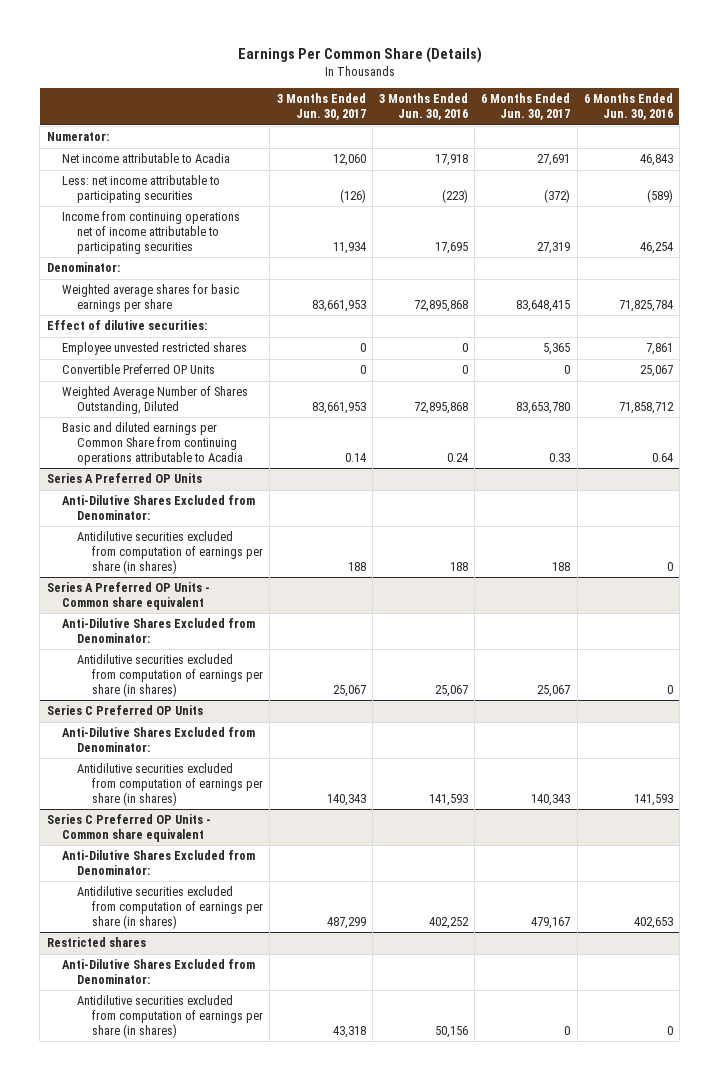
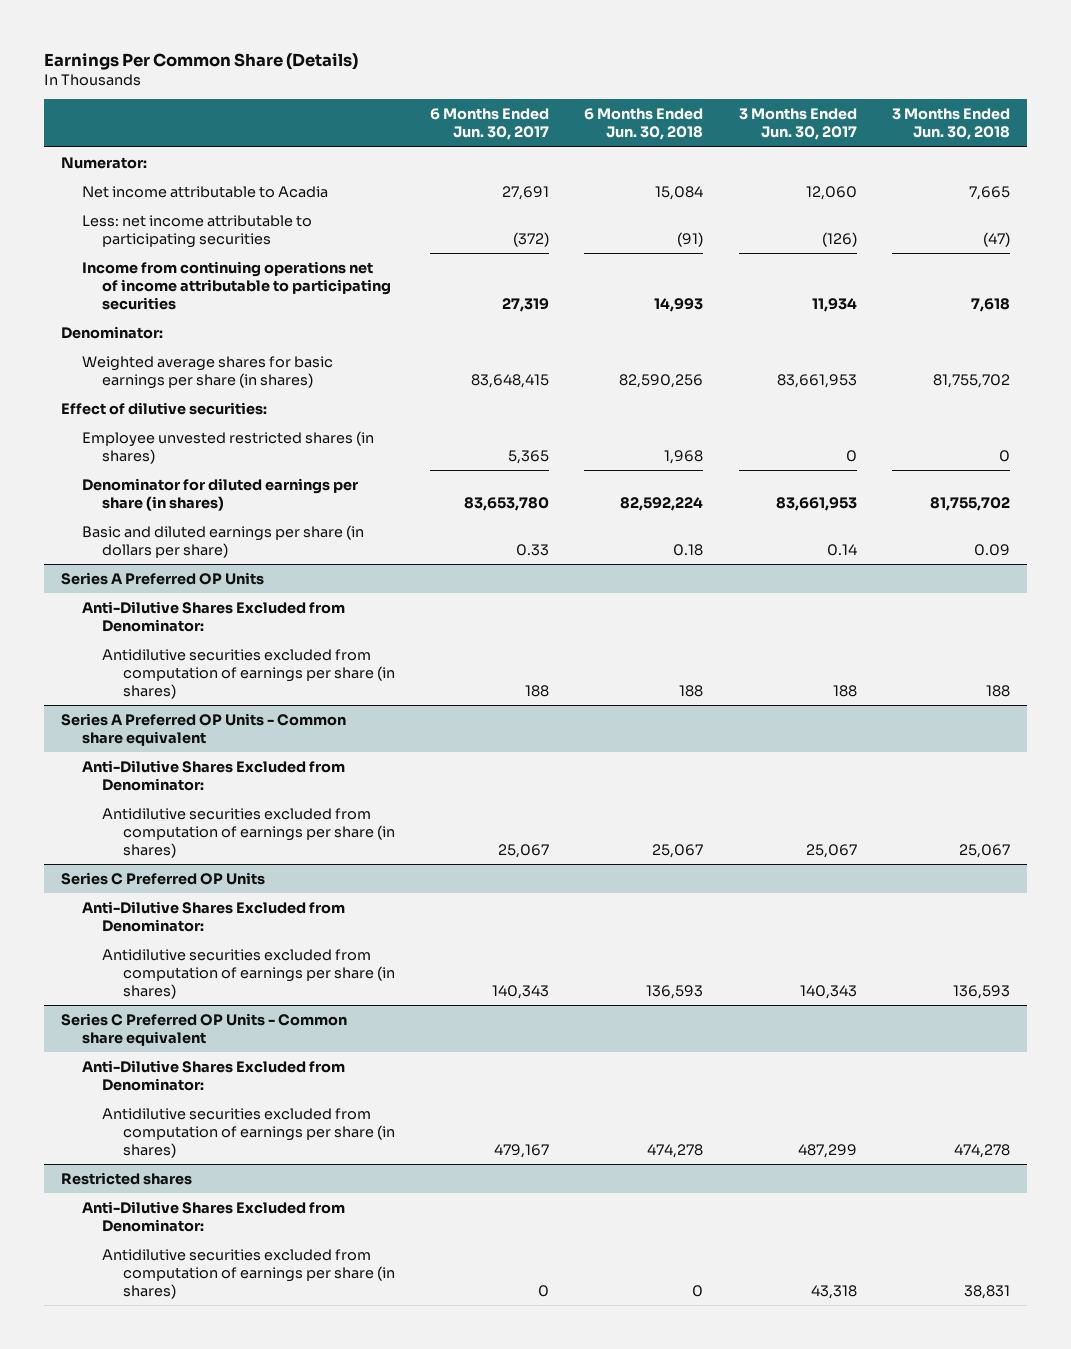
[378,93,468,121] 3 Months Ended Jun. 30, 2016 -> none
[583,93,673,121] 6 Months Ended Jun. 30, 2016 -> none
none -> [584,108,704,141] 6 Months Ended Jun. 30, 2018
none -> [891,108,1010,141] 3 Months Ended Jun. 30, 2018
[61,284,239,313] Weighted average shares for basic earnings per share -> [81,355,333,389] Weighted average shares for basic earnings per share (in shares)
[61,364,215,375] Convertible Preferred OP Units -> none
[61,342,247,356] Employee unvested restricted shares -> [81,430,374,464] Employee unvested restricted shares (in shares)
[61,386,248,415] Weighted Average Number of Shares Outstanding, Diluted -> [81,477,358,511] Denominator for diluted earnings per share (in shares)
[61,422,244,466] Basic and diluted earnings per Common Share from continuing operations attributable to Acadia -> [81,524,364,558] Basic and diluted earnings per share (in dollars per share)

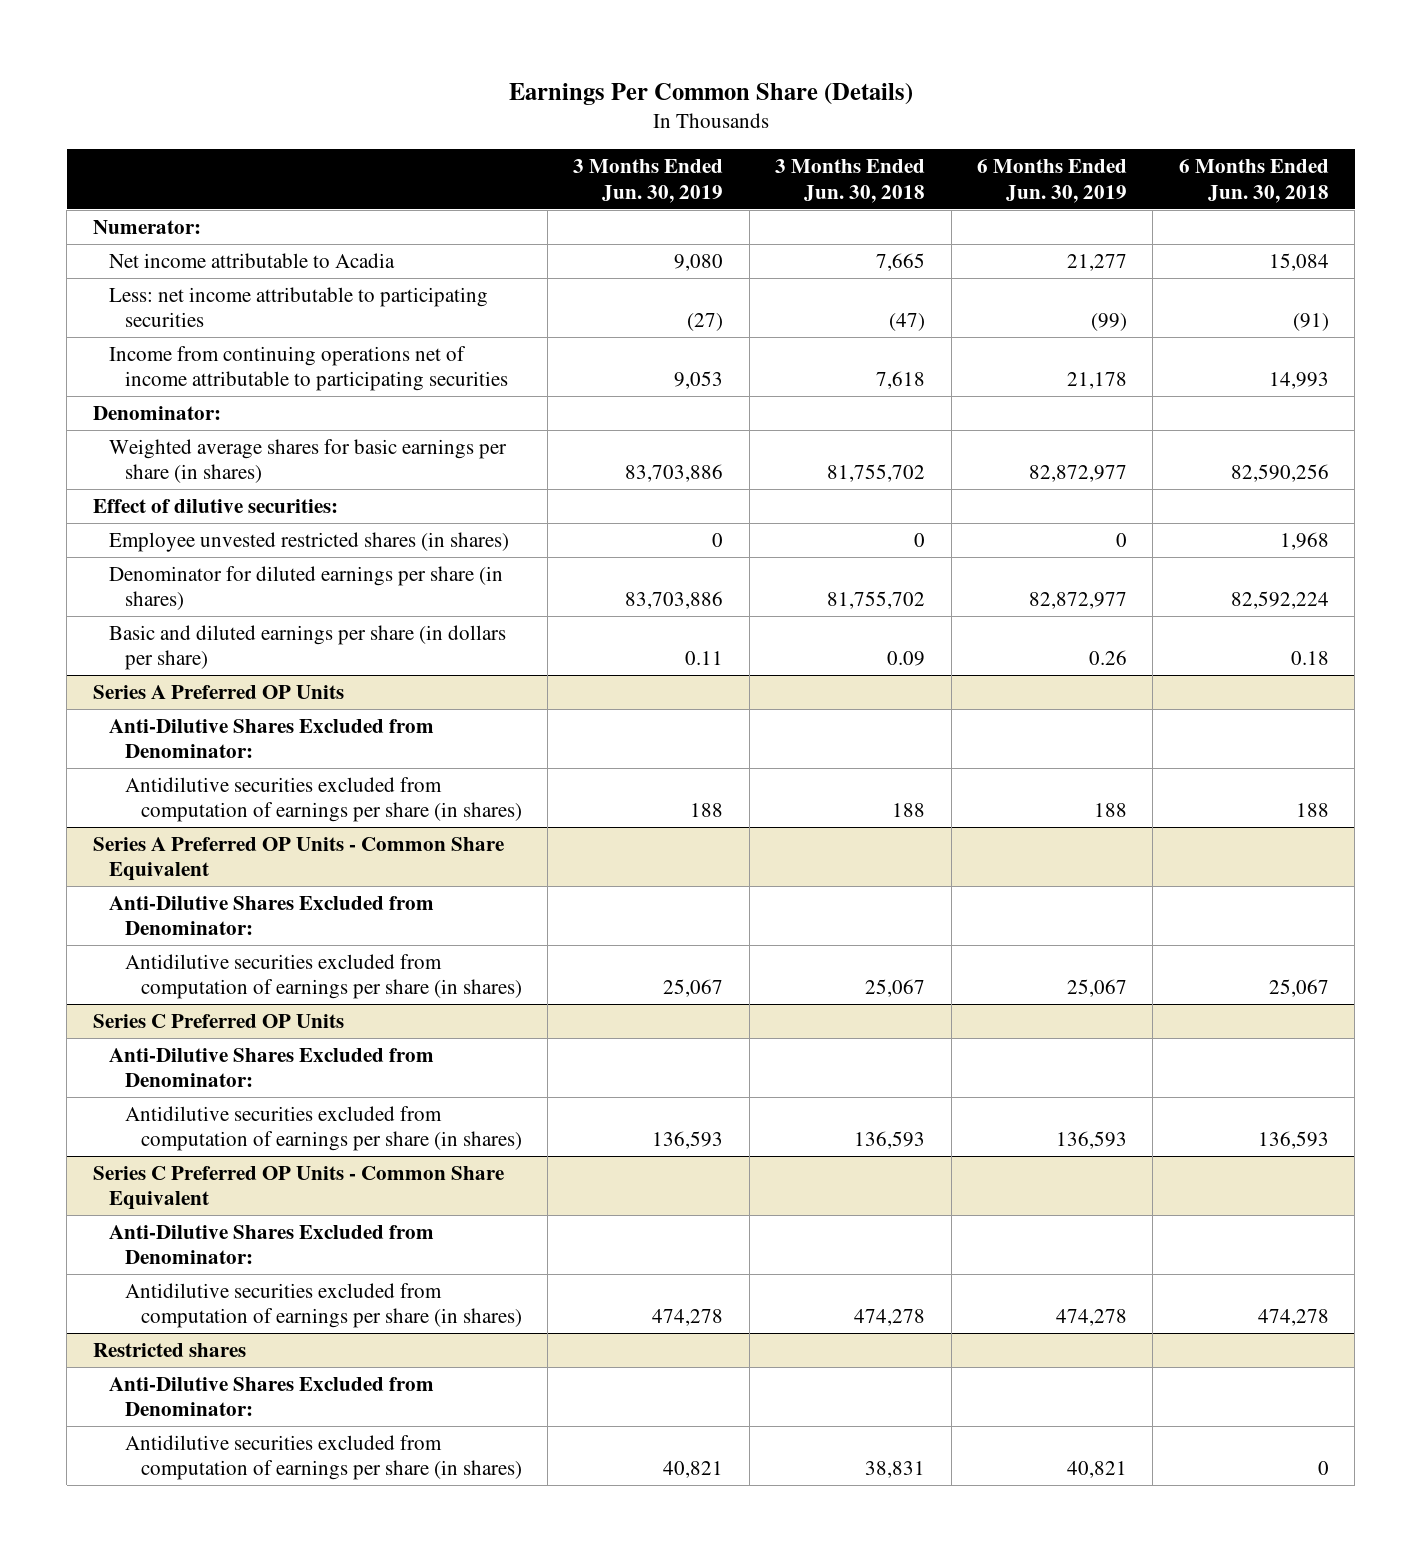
[430,108,550,141] 6 Months Ended Jun. 30, 2017 -> none
[738,108,857,141] 3 Months Ended Jun. 30, 2017 -> none
none -> [573,159,724,203] 3 Months Ended Jun. 30, 2019
none -> [976,159,1127,203] 6 Months Ended Jun. 30, 2019
[61,712,347,746] Series A Preferred OP Units - Common share equivalent -> [92,836,504,882] Series A Preferred OP Units - Common Share Equivalent
[61,1012,348,1046] Series C Preferred OP Units - Common share equivalent -> [92,1165,504,1211] Series C Preferred OP Units - Common Share Equivalent

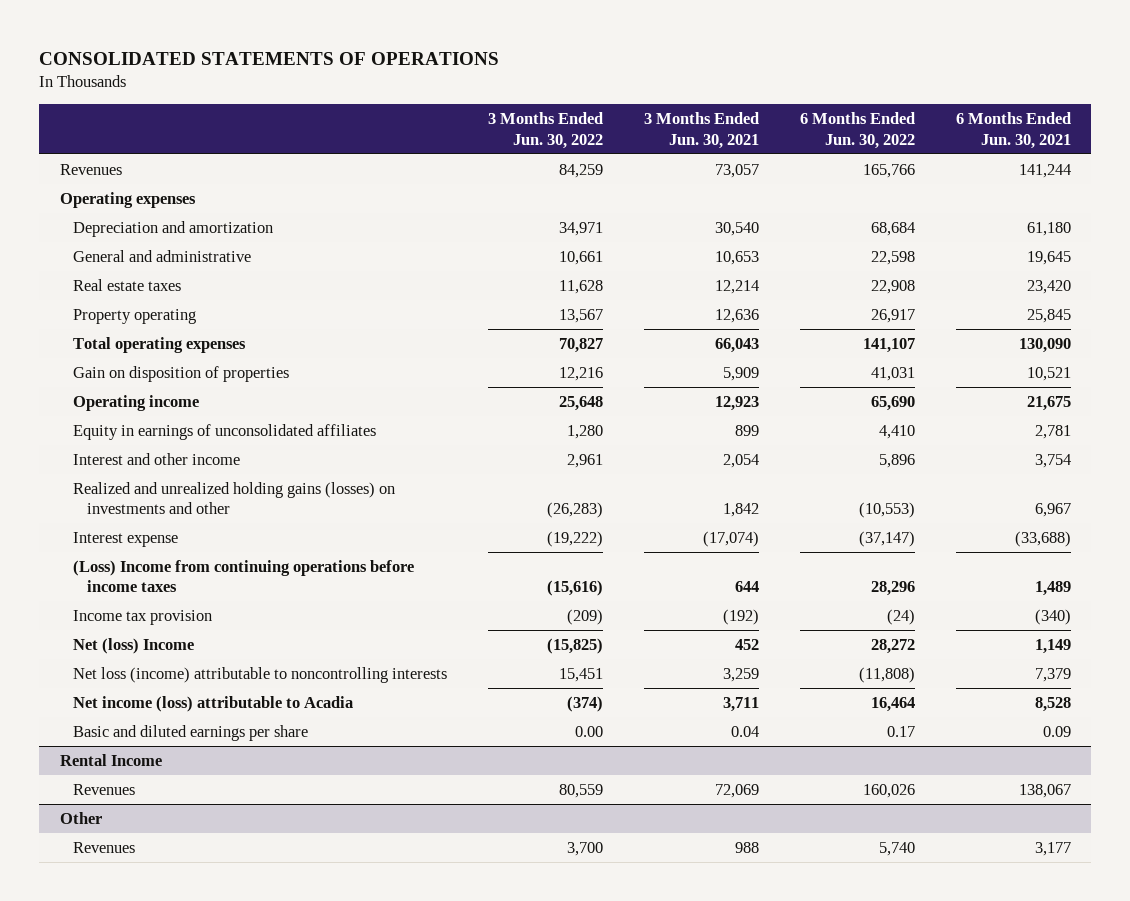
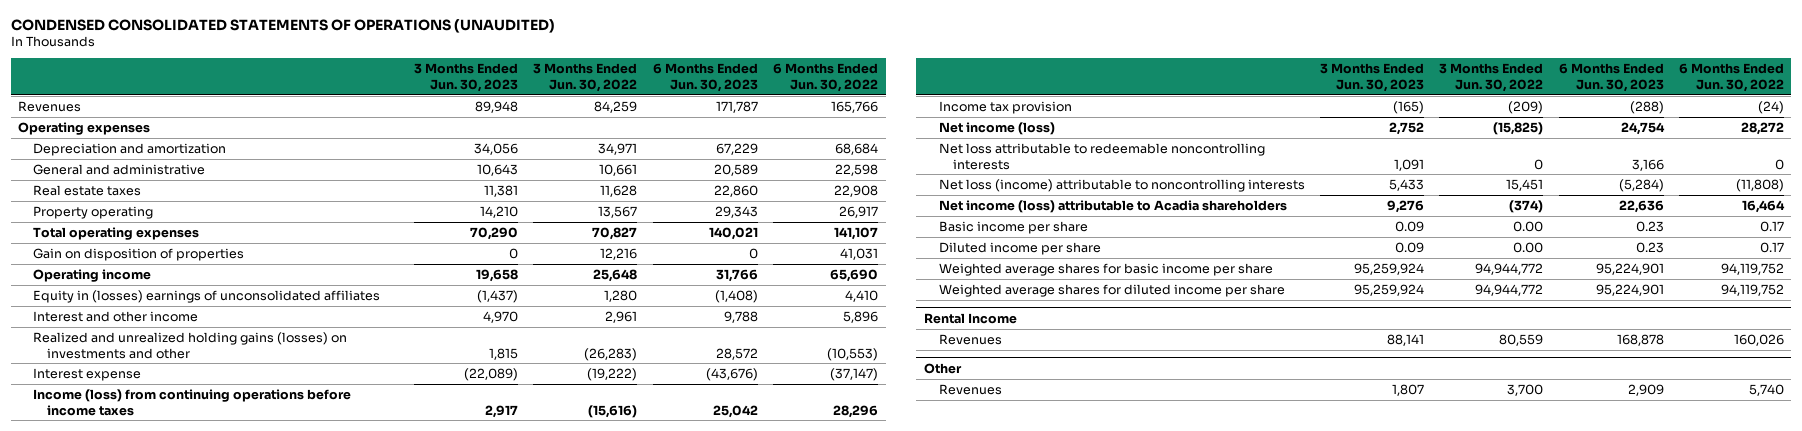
[39,52,500,66] CONSOLIDATED STATEMENTS OF OPERATIONS -> [10,18,555,33] CONDENSED CONSOLIDATED STATEMENTS OF OPERATIONS (UNAUDITED)
[643,111,759,149] 3 Months Ended Jun. 30, 2021 -> none
[955,111,1071,149] 6 Months Ended Jun. 30, 2021 -> none
none -> [414,63,519,92] 3 Months Ended Jun. 30, 2023
none -> [652,63,758,92] 6 Months Ended Jun. 30, 2023
[73,423,377,440] Equity in earnings of unconsolidated affiliates -> [32,289,380,303] Equity in (losses) earnings of unconsolidated affiliates
[73,559,415,593] (Loss) Income from continuing operations before income taxes -> [32,388,351,416] Income (loss) from continuing operations before income taxes
[73,637,195,654] Net (loss) Income -> [938,121,1055,135] Net income (loss)
none -> [938,142,1265,170] Net loss attributable to redeemable noncontrolling interests
[73,724,309,741] Basic and diluted earnings per share -> none
[73,695,354,712] Net income (loss) attributable to Acadia -> [938,199,1287,213] Net income (loss) attributable to Acadia shareholders
none -> [938,220,1088,234] Basic income per share
none -> [938,241,1101,255] Diluted income per share
none -> [938,262,1273,276] Weighted average shares for basic income per share
none -> [938,283,1285,297] Weighted average shares for diluted income per share

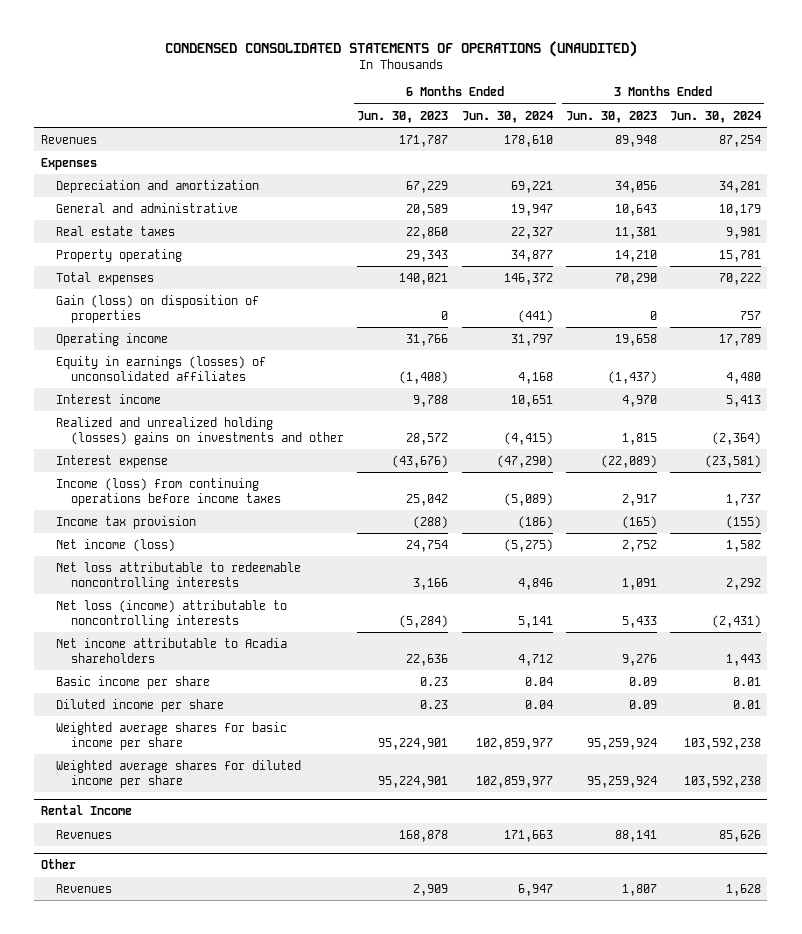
[533,63,638,92] 3 Months Ended Jun. 30, 2022 -> none
[772,63,878,92] 6 Months Ended Jun. 30, 2022 -> none
none -> [461,110,553,123] Jun. 30, 2024
none -> [669,110,761,123] Jun. 30, 2024
[18,121,151,135] Operating expenses -> [40,157,97,170] Expenses
[32,226,199,240] Total operating expenses -> [56,271,155,285] Total expenses
[32,247,244,261] Gain on disposition of properties -> [56,294,260,323] Gain (loss) on disposition of properties
[32,289,380,303] Equity in (losses) earnings of unconsolidated affiliates -> [56,355,267,381] Equity in earnings (losses) of unconsolidated affiliates
[32,310,198,322] Interest and other income -> [56,393,162,404] Interest income
[32,331,347,359] Realized and unrealized holding gains (losses) on investments and other -> [56,416,345,445] Realized and unrealized holding (losses) gains on investments and other
[938,199,1287,213] Net income (loss) attributable to Acadia shareholders -> [56,637,288,663] Net income attributable to Acadia shareholders

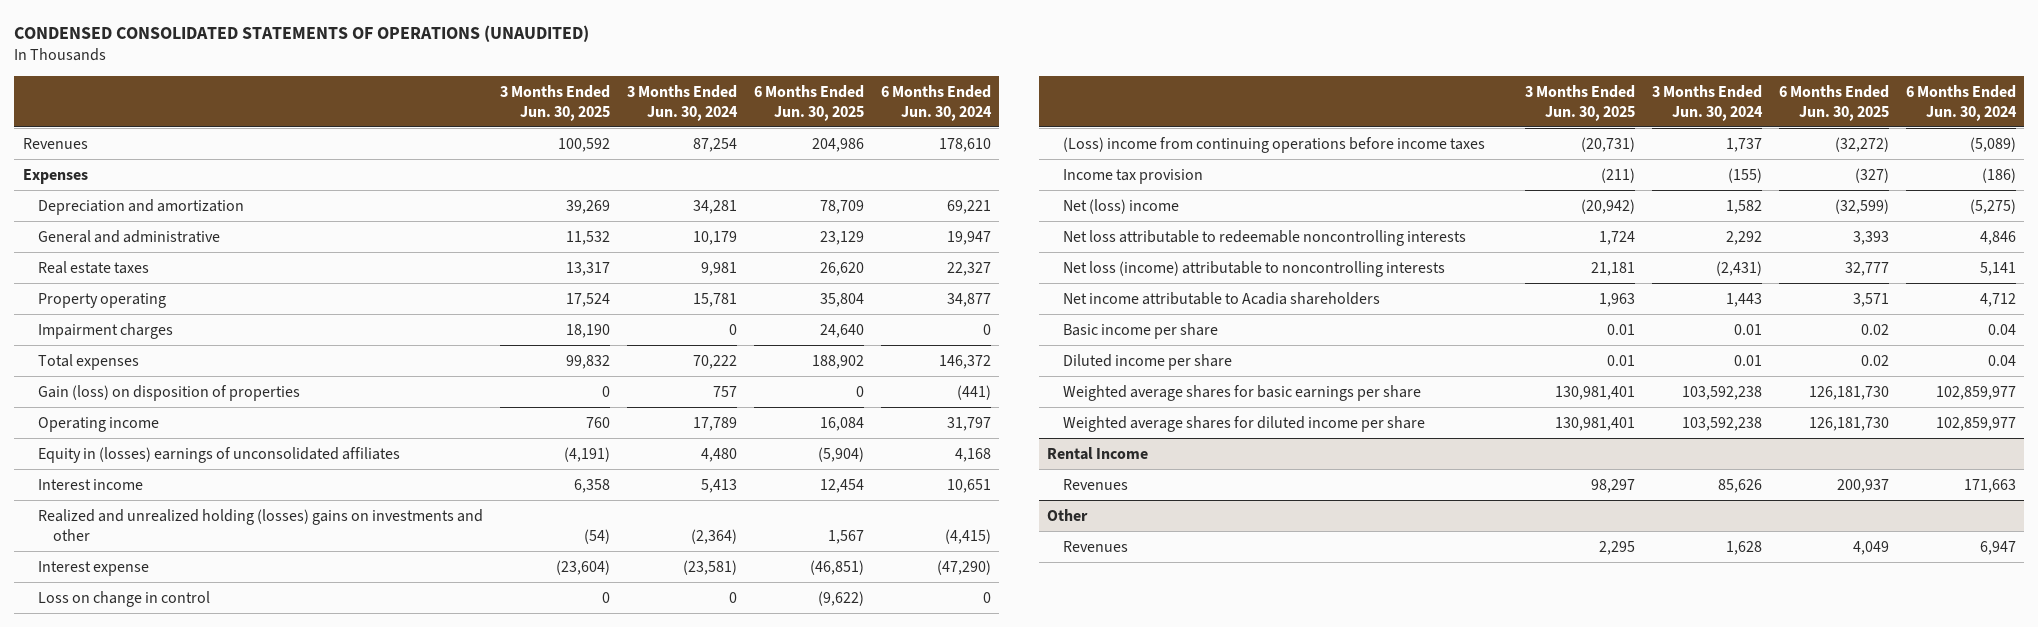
[357,110,449,123] Jun. 30, 2023 -> none
[565,110,657,123] Jun. 30, 2023 -> none
none -> [500,84,611,121] 3 Months Ended Jun. 30, 2025
none -> [754,84,865,121] 6 Months Ended Jun. 30, 2025
none -> [38,322,174,339] Impairment charges
[56,355,267,381] Equity in earnings (losses) of unconsolidated affiliates -> [38,446,401,463] Equity in (losses) earnings of unconsolidated affiliates
none -> [38,590,211,607] Loss on change in control
[56,477,282,506] Income (loss) from continuing operations before income taxes -> [1062,136,1485,153] (Loss) income from continuing operations before income taxes
[56,538,176,552] Net income (loss) -> [1062,198,1179,214] Net (loss) income
[56,721,288,750] Weighted average shares for basic income per share -> [1062,384,1421,401] Weighted average shares for basic earnings per share

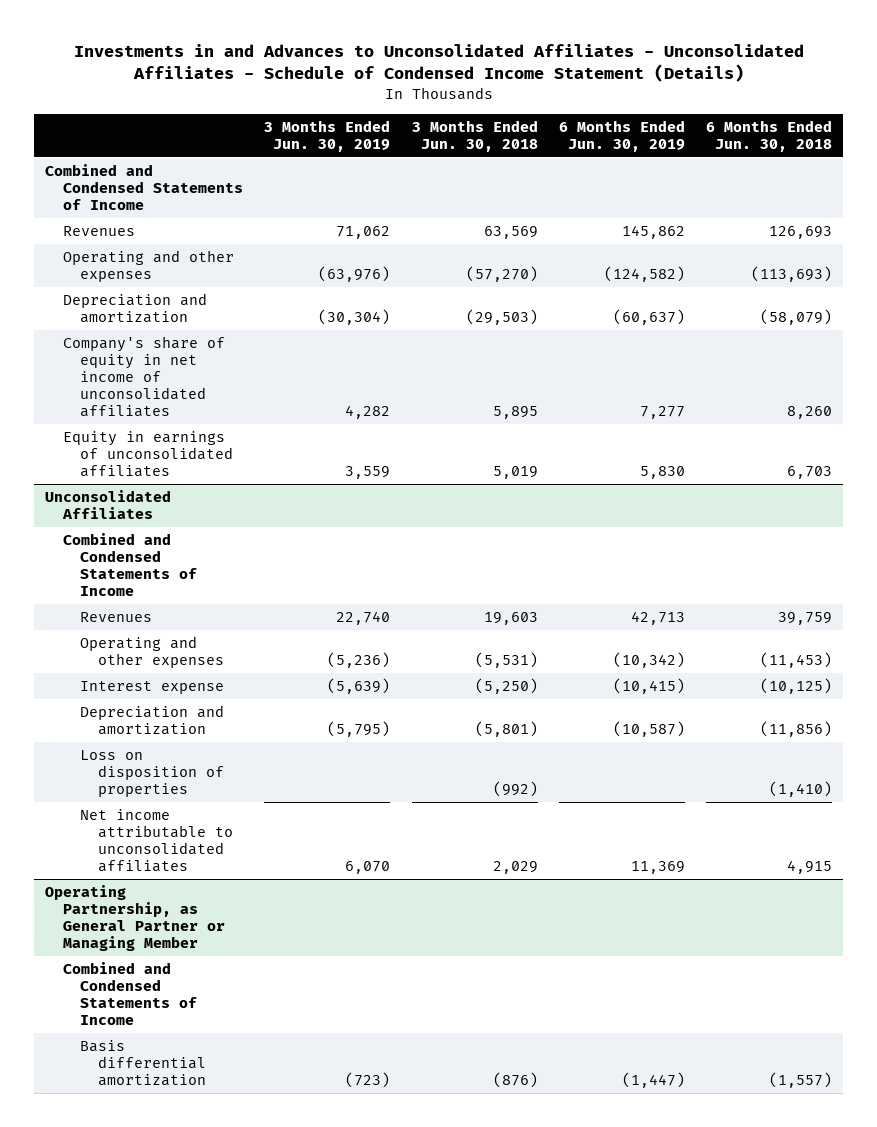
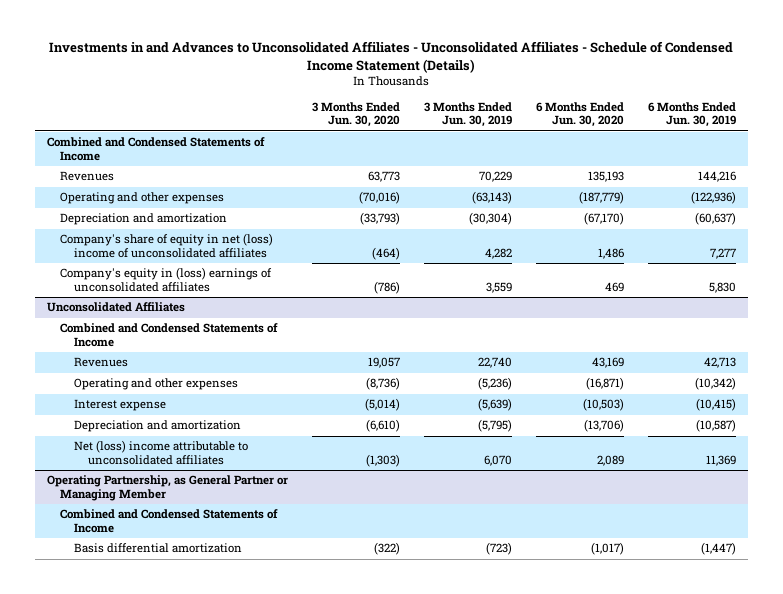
[411,119,538,152] 3 Months Ended Jun. 30, 2018 -> none
[706,119,833,152] 6 Months Ended Jun. 30, 2018 -> none
none -> [311,101,400,128] 3 Months Ended Jun. 30, 2020
none -> [535,101,624,128] 6 Months Ended Jun. 30, 2020
[336,226,391,240] 71,062 -> [478,171,512,183] 70,229
[621,225,685,240] 145,862 -> [697,171,736,183] 144,216
[318,266,391,283] (63,976) -> [471,191,512,205] (63,143)
[603,266,685,283] (124,582) -> [690,191,736,205] (122,936)
[62,336,225,417] Company's share of equity in net income of unconsolidated affiliates -> [60,233,274,258] Company's share of equity in net (loss) income of unconsolidated affiliates
[62,431,234,478] Equity in earnings of unconsolidated affiliates -> [60,267,273,292] Company's equity in (loss) earnings of unconsolidated affiliates
[80,750,225,798] Loss on disposition of properties -> none
[80,809,234,872] Net income attributable to unconsolidated affiliates -> [74,440,249,465] Net (loss) income attributable to unconsolidated affiliates

